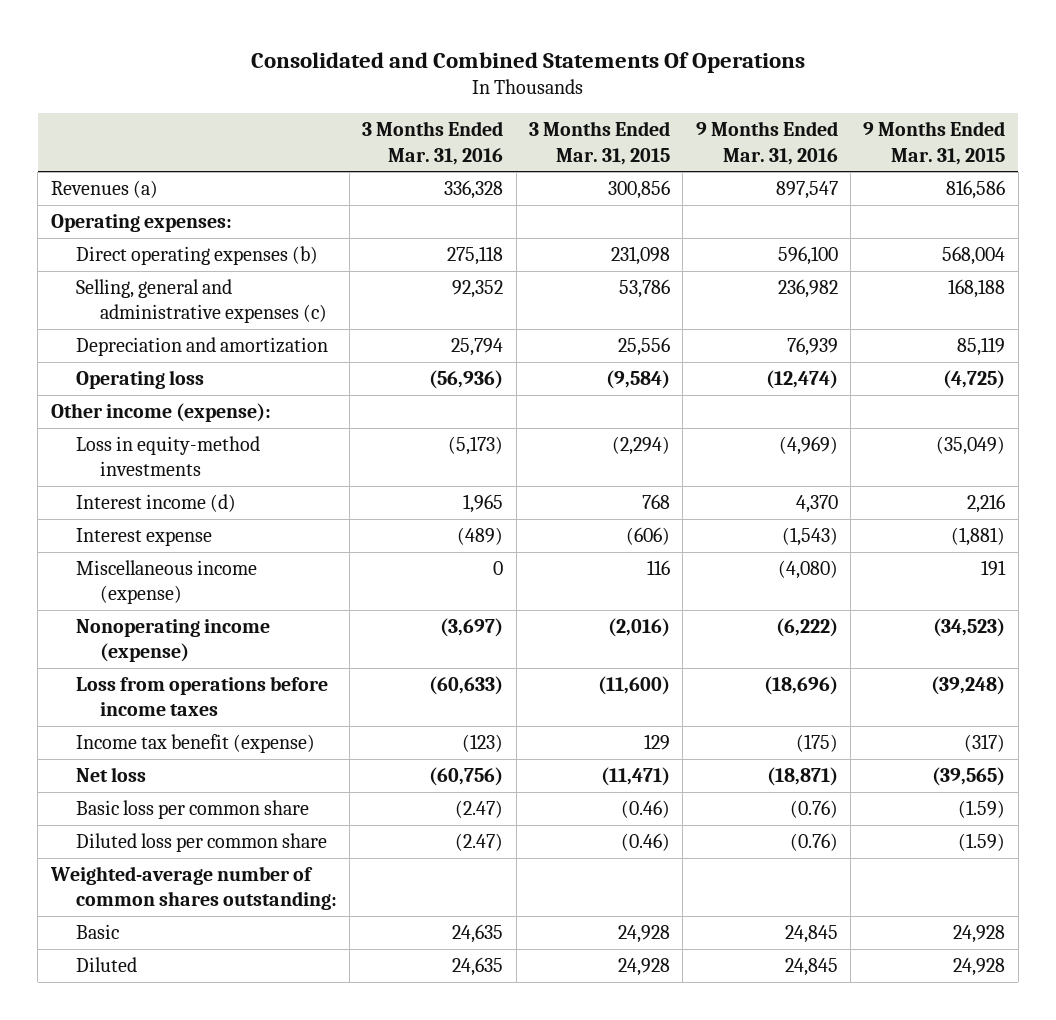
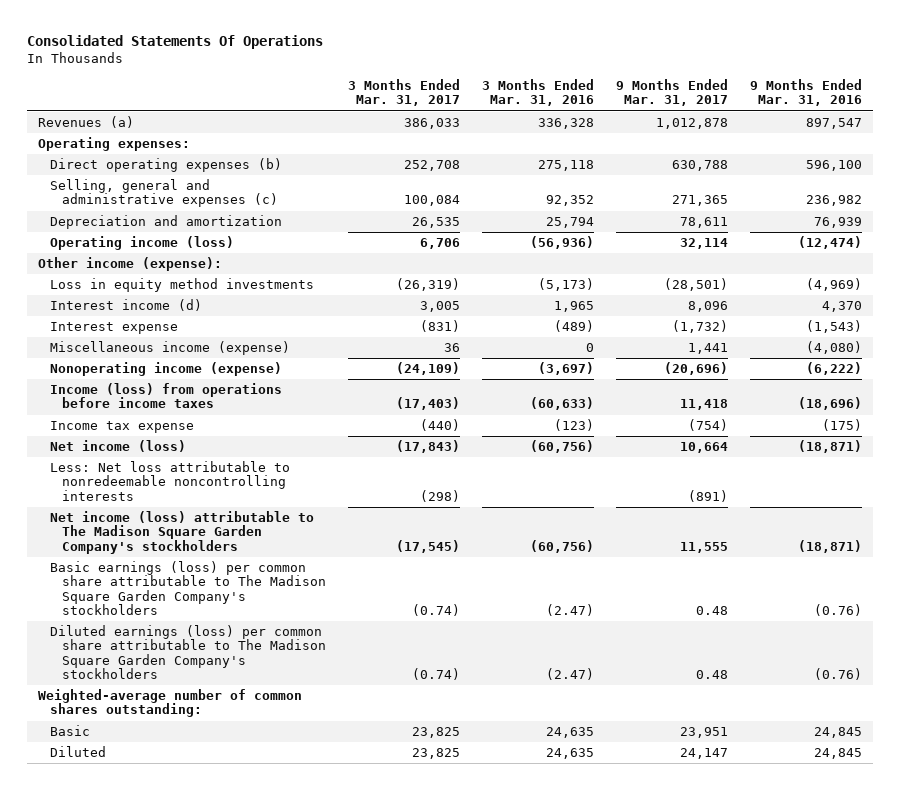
[251,51,806,73] Consolidated and Combined Statements Of Operations -> [26,35,323,50] Consolidated Statements Of Operations
[528,121,670,165] 3 Months Ended Mar. 31, 2015 -> none
[863,121,1006,165] 9 Months Ended Mar. 31, 2015 -> none
none -> [348,79,461,107] 3 Months Ended Mar. 31, 2017
none -> [616,79,729,107] 9 Months Ended Mar. 31, 2017
[75,369,204,389] Operating loss -> [50,236,235,251] Operating income (loss)
[75,435,260,477] Loss in equity-method investments -> [50,278,315,293] Loss in equity method investments
[75,675,328,717] Loss from operations before income taxes -> [50,383,283,409] Income (loss) from operations before income taxes
[75,733,315,753] Income tax benefit (expense) -> [50,421,195,434] Income tax expense
none -> [50,440,187,453] Net income (loss)
none -> [50,461,291,501] Less: Net loss attributable to nonredeemable noncontrolling interests
[75,766,146,782] Net loss -> [50,511,315,554] Net income (loss) attributable to The Madison Square Garden Company's stockholders
[75,799,309,819] Basic loss per common share -> [50,561,327,616] Basic earnings (loss) per common share attributable to The Madison Square Garden Company's stockholders
[75,832,327,852] Diluted loss per common share -> [50,625,327,680] Diluted earnings (loss) per common share attributable to The Madison Square Garden Company's stockholders

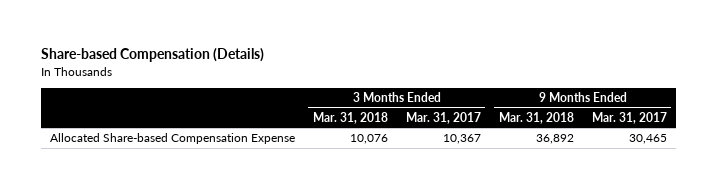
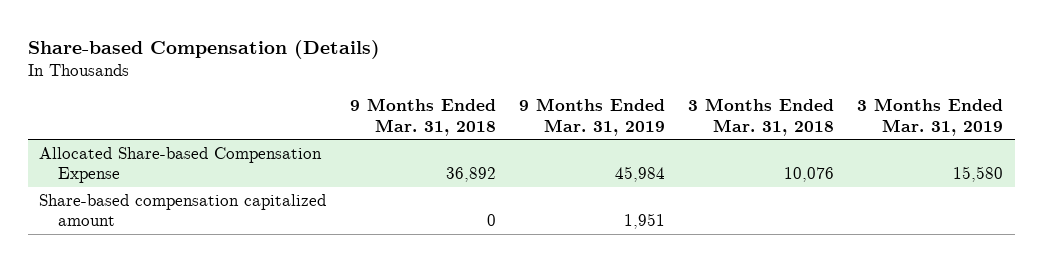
[405,111,481,124] Mar. 31, 2017 -> none
[591,111,667,124] Mar. 31, 2017 -> none
none -> [518,98,665,136] 9 Months Ended Mar. 31, 2019
none -> [856,98,1003,136] 3 Months Ended Mar. 31, 2019
none -> [39,193,327,227] Share-based compensation capitalized amount

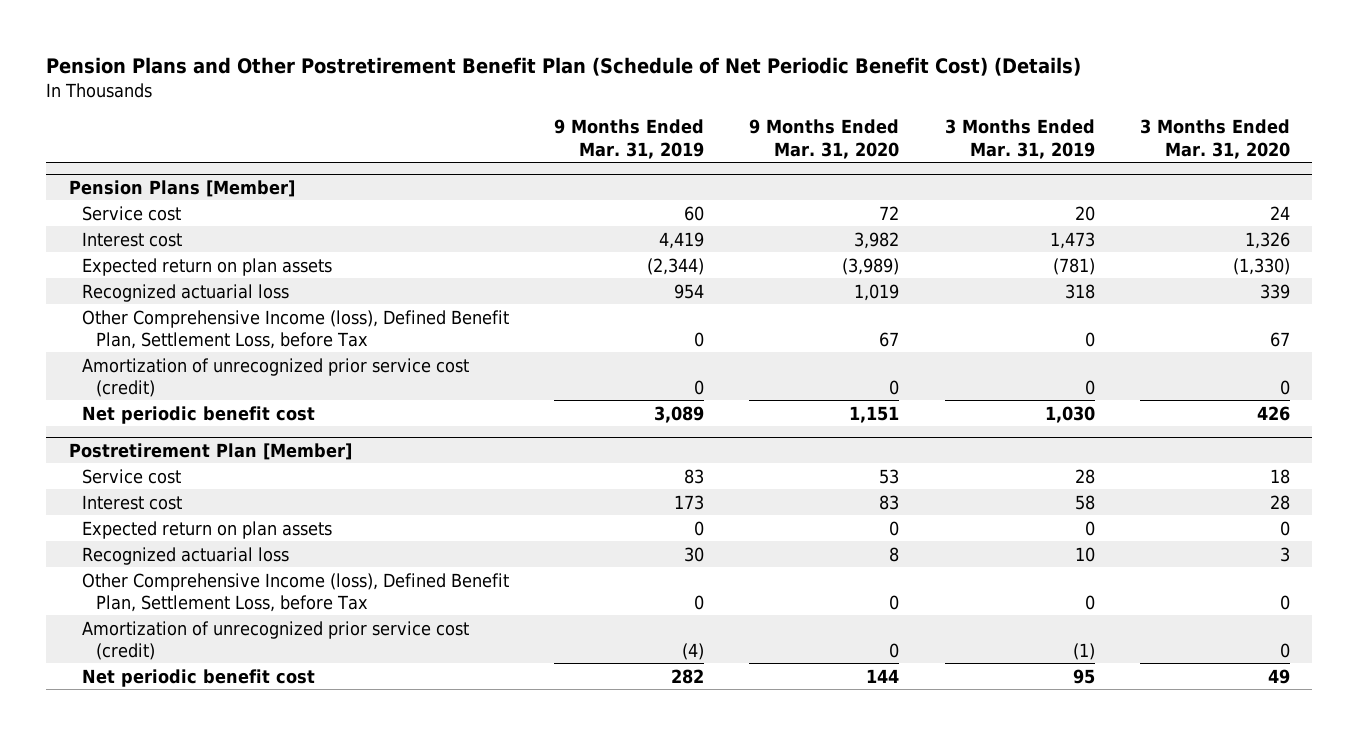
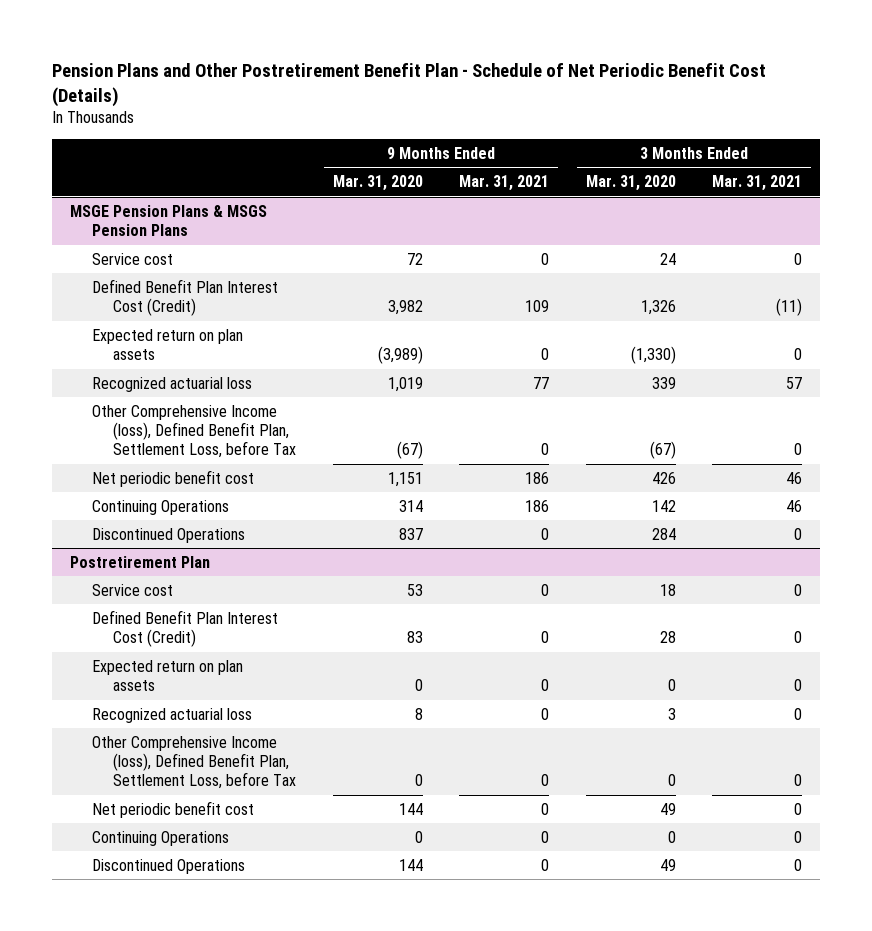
[46,57,1082,77] Pension Plans and Other Postretirement Benefit Plan (Schedule of Net Periodic Benefit Cost) (Details) -> [52,62,767,107] Pension Plans and Other Postretirement Benefit Plan - Schedule of Net Periodic Benefit Cost (Details)
[554,119,705,159] 9 Months Ended Mar. 31, 2019 -> none
[944,119,1095,159] 3 Months Ended Mar. 31, 2019 -> none
none -> [459,175,550,192] Mar. 31, 2021
none -> [712,175,803,192] Mar. 31, 2021
[68,179,295,197] Pension Plans [Member] -> [70,204,268,237] MSGE Pension Plans & MSGS Pension Plans
[82,231,183,247] Interest cost -> [91,278,278,317] Defined Benefit Plan Interest Cost (Credit)
[82,357,470,397] Amortization of unrecognized prior service cost (credit) -> none
[879,331,900,347] 67 -> [396,441,423,460] (67)
[1269,331,1290,347] 67 -> [649,441,676,460] (67)
none -> [91,499,229,515] Continuing Operations
none -> [91,527,245,543] Discontinued Operations
[68,442,352,460] Postretirement Plan [Member] -> [70,555,211,568] Postretirement Plan
[82,494,183,510] Interest cost -> [91,609,278,648] Defined Benefit Plan Interest Cost (Credit)
[82,620,470,660] Amortization of unrecognized prior service cost (credit) -> none
none -> [91,830,229,846] Continuing Operations
none -> [91,858,245,874] Discontinued Operations

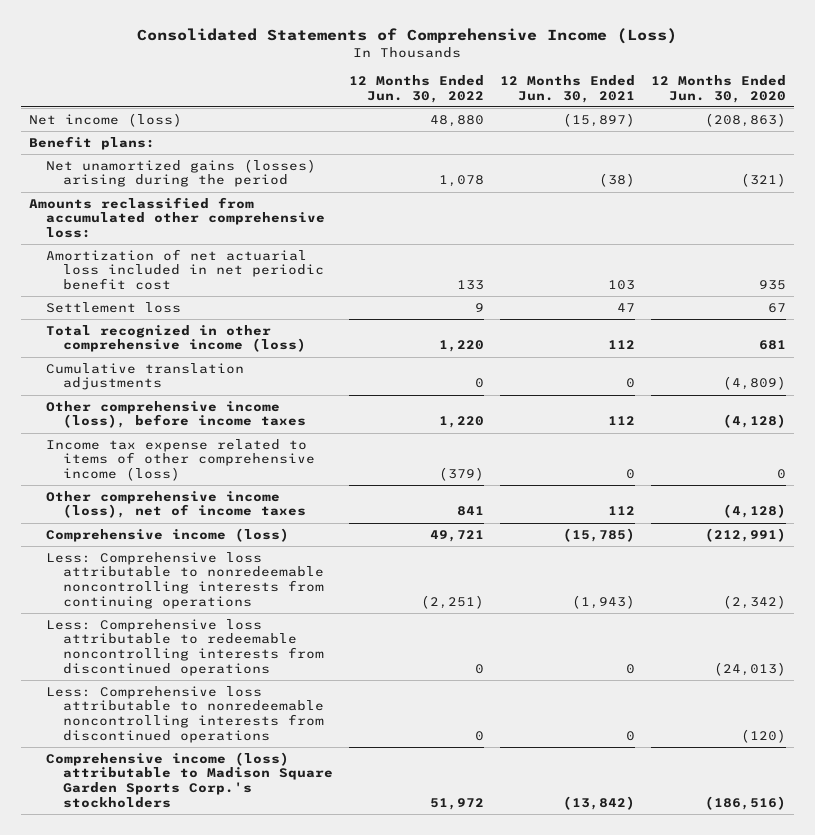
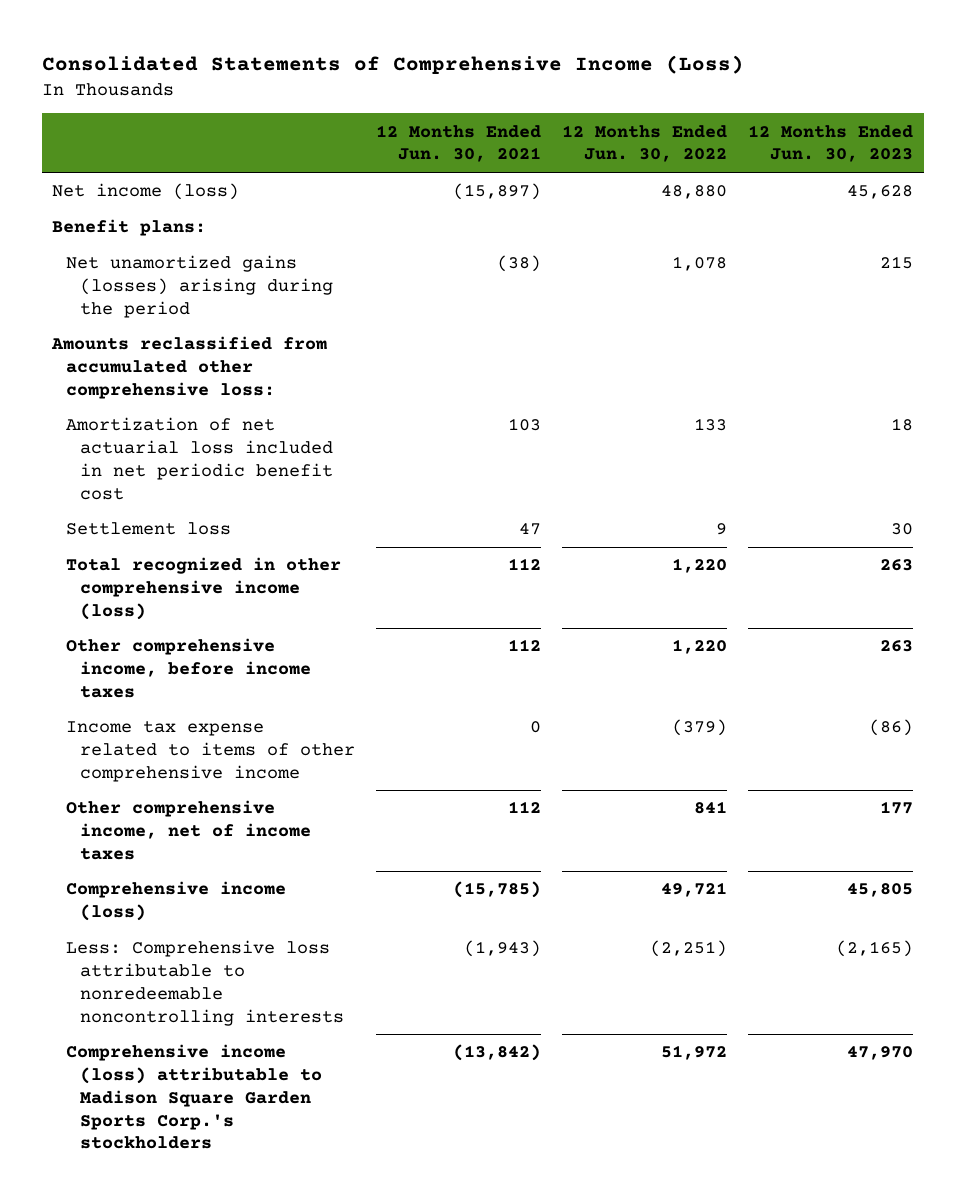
[651,75,787,103] 12 Months Ended Jun. 30, 2020 -> none
none -> [748,124,914,163] 12 Months Ended Jun. 30, 2023
[45,362,244,391] Cumulative translation adjustments -> none
[45,400,306,429] Other comprehensive income (loss), before income taxes -> [66,638,311,698] Other comprehensive income, before income taxes
[45,438,315,482] Income tax expense related to items of other comprehensive income (loss) -> [66,721,355,782] Income tax expense related to items of other comprehensive income
[45,490,306,519] Other comprehensive income (loss), net of income taxes -> [66,800,311,860] Other comprehensive income, net of income taxes
[45,618,324,676] Less: Comprehensive loss attributable to redeemable noncontrolling interests from discontinued operations -> none
[45,685,324,743] Less: Comprehensive loss attributable to nonredeemable noncontrolling interests from discontinued operations -> none
[45,551,324,609] Less: Comprehensive loss attributable to nonredeemable noncontrolling interests from continuing operations -> [66,940,344,1026] Less: Comprehensive loss attributable to nonredeemable noncontrolling interests

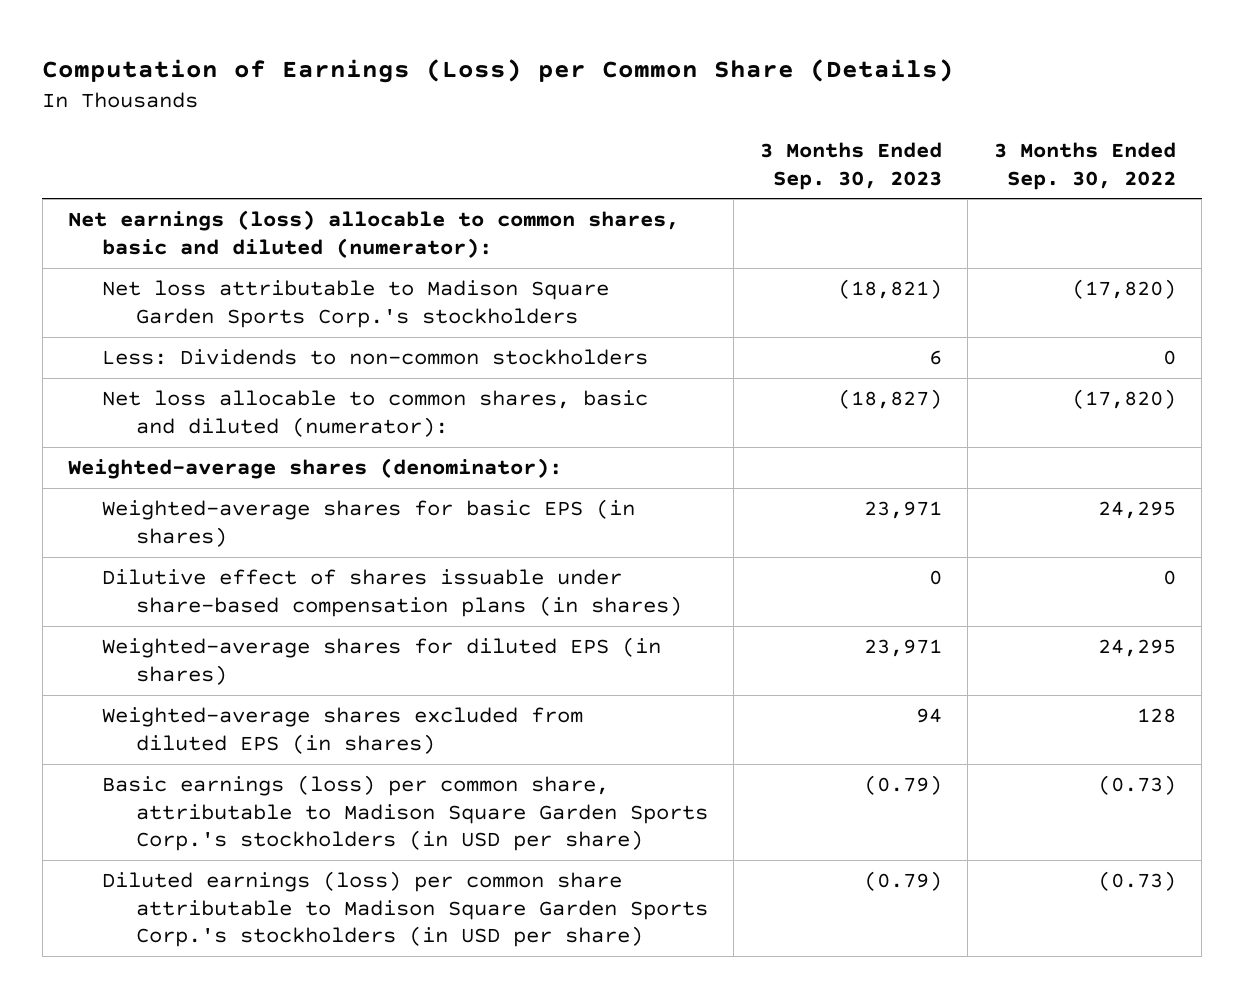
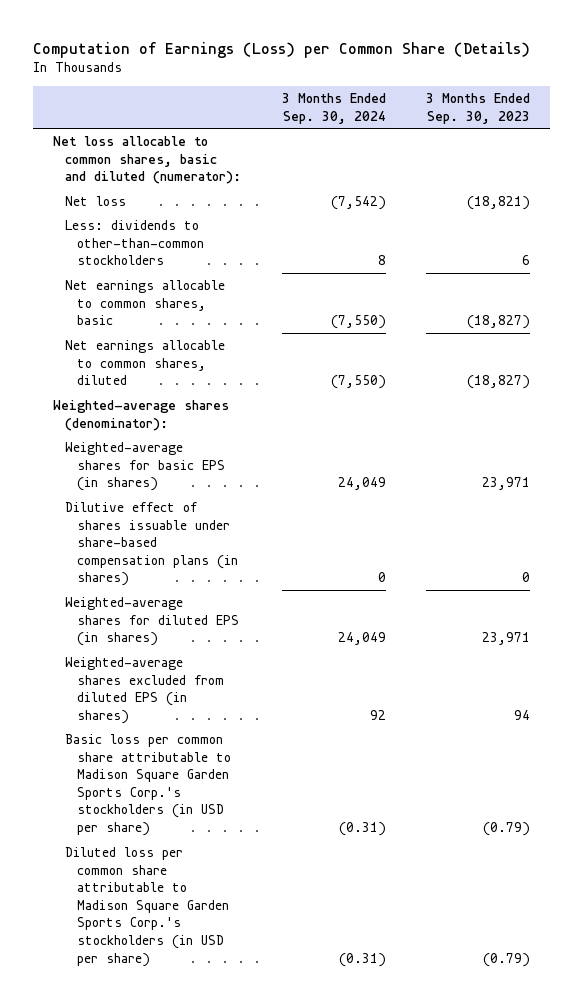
[993,141,1176,190] 3 Months Ended Sep. 30, 2022 -> none
none -> [281,93,386,124] 3 Months Ended Sep. 30, 2024
[68,210,680,258] Net earnings (loss) allocable to common shares, basic and diluted (numerator): -> [53,135,242,185] Net loss allocable to common shares, basic and diluted (numerator):
[101,280,609,328] Net loss attributable to Madison Square Garden Sports Corp.'s stockholders -> [65,195,127,206] Net loss
[101,349,648,366] Less: Dividends to non-common stockholders -> [65,219,205,266] Less: dividends to other-than-common stockholders
[101,390,648,437] Net loss allocable to common shares, basic and diluted (numerator): -> [65,279,226,326] Net earnings allocable to common shares, basic
none -> [65,339,226,386] Net earnings allocable to common shares, diluted
[101,775,708,852] Basic earnings (loss) per common share, attributable to Madison Square Garden Sports Corp.'s stockholders (in USD per share) -> [65,733,232,837] Basic loss per common share attributable to Madison Square Garden Sports Corp.'s stockholders (in USD per share)
[101,871,708,948] Diluted earnings (loss) per common share attributable to Madison Square Garden Sports Corp.'s stockholders (in USD per share) -> [65,846,230,967] Diluted loss per common share attributable to Madison Square Garden Sports Corp.'s stockholders (in USD per share)

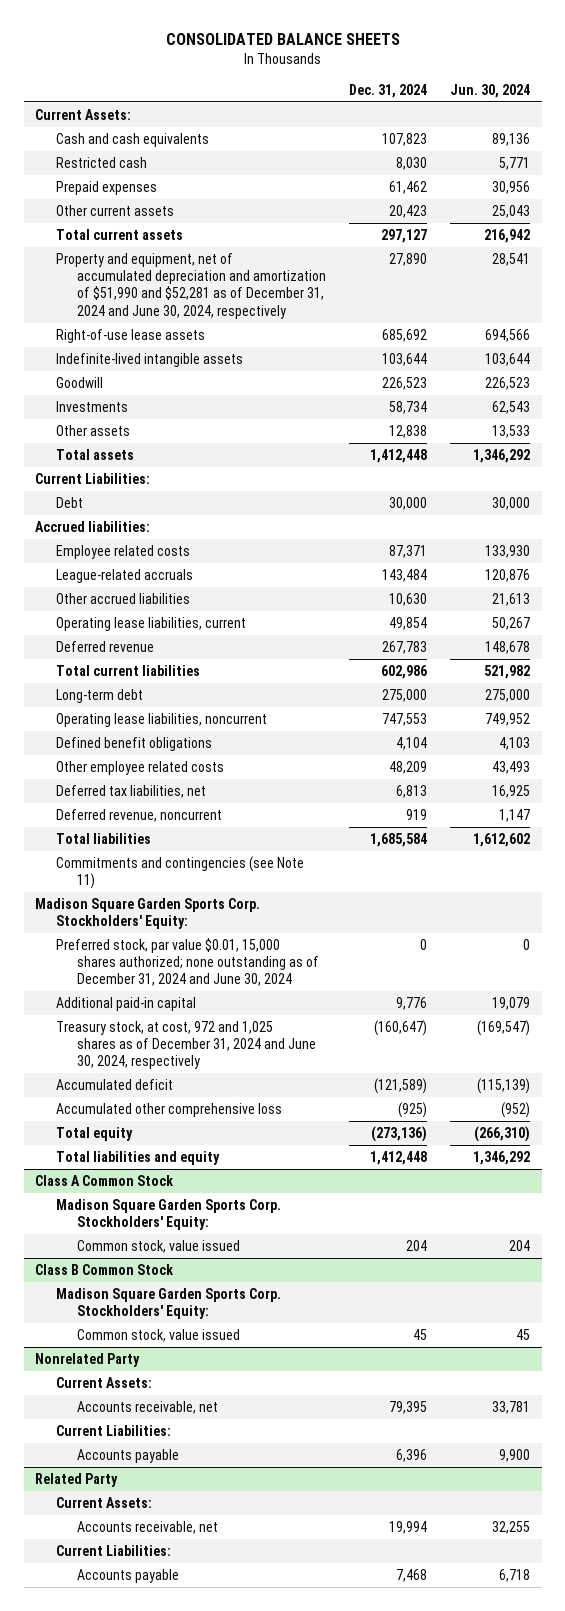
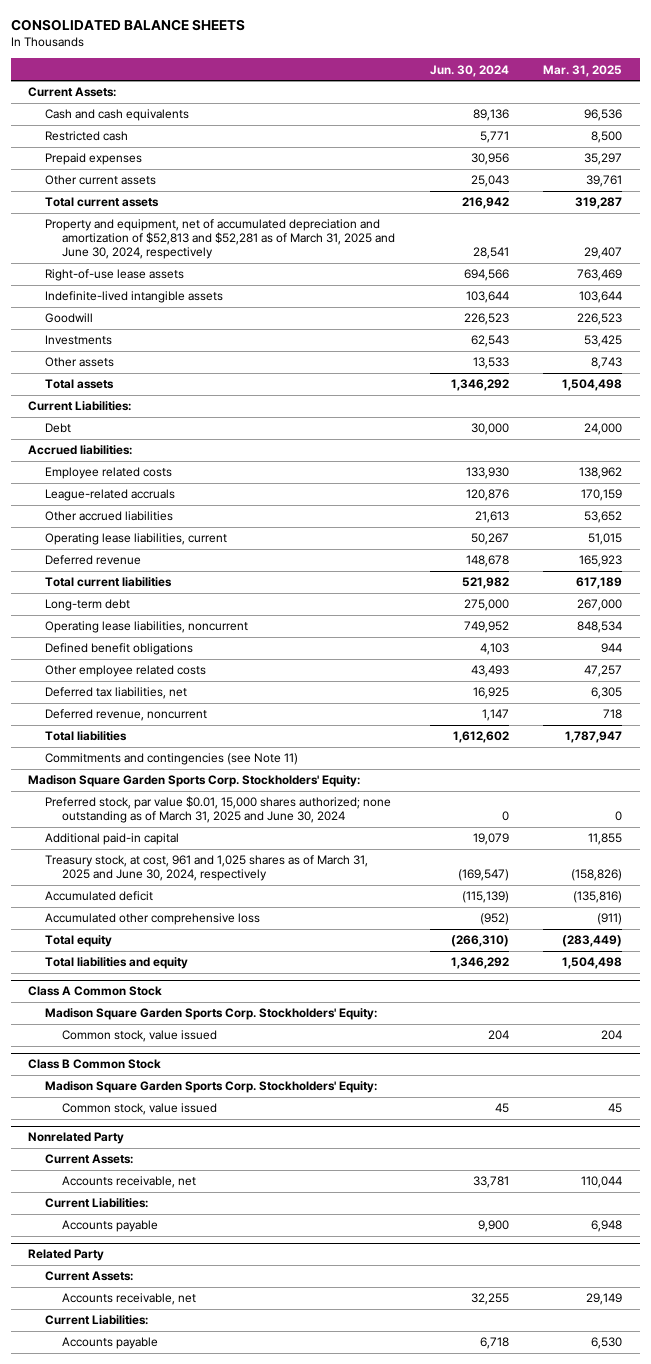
[348,83,427,98] Dec. 31, 2024 -> none
none -> [543,64,623,77] Mar. 31, 2025
[55,252,326,319] Property and equipment, net of accumulated depreciation and amortization of $51,990 and $52,281 as of December 31, 2024 and June 30, 2024, respectively -> [45,219,396,260] Property and equipment, net of accumulated depreciation and amortization of $52,813 and $52,281 as of March 31, 2025 and June 30, 2024, respectively
[55,937,319,987] Preferred stock, par value $0.01, 15,000 shares authorized; none outstanding as of December 31, 2024 and June 30, 2024 -> [45,796,392,824] Preferred stock, par value $0.01, 15,000 shares authorized; none outstanding as of March 31, 2025 and June 30, 2024
[55,1020,316,1070] Treasury stock, at cost, 972 and 1,025 shares as of December 31, 2024 and June 30, 2024, respectively -> [45,855,369,882] Treasury stock, at cost, 961 and 1,025 shares as of March 31, 2025 and June 30, 2024, respectively

